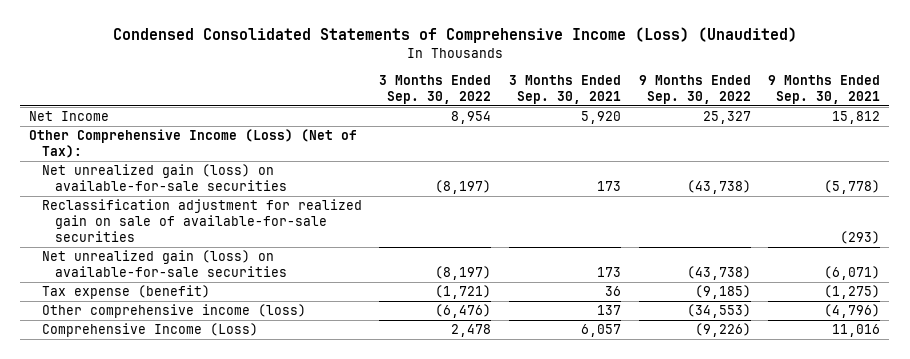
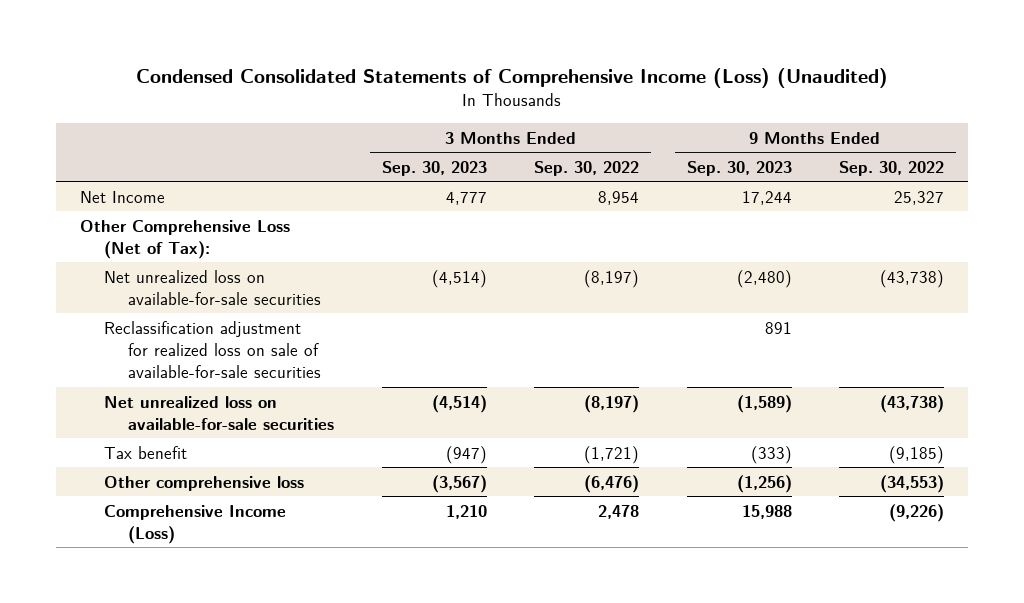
[509,74,622,104] 3 Months Ended Sep. 30, 2021 -> none
[768,74,881,104] 9 Months Ended Sep. 30, 2021 -> none
none -> [381,160,487,176] Sep. 30, 2023
none -> [686,160,792,176] Sep. 30, 2023
[29,129,358,159] Other Comprehensive Income (Loss) (Net of Tax): -> [79,219,290,259] Other Comprehensive Loss (Net of Tax):
[41,164,287,192] Net unrealized gain (loss) on available-for-sale securities -> [104,269,322,305] Net unrealized loss on available-for-sale securities
[41,199,362,243] Reclassification adjustment for realized gain on sale of available-for-sale securities -> [104,320,322,379] Reclassification adjustment for realized loss on sale of available-for-sale securities
[41,250,287,278] Net unrealized gain (loss) on available-for-sale securities -> [104,395,335,430] Net unrealized loss on available-for-sale securities
[41,285,210,300] Tax expense (benefit) -> [104,445,188,459] Tax benefit
[41,304,306,319] Other comprehensive income (loss) -> [104,475,305,491] Other comprehensive loss

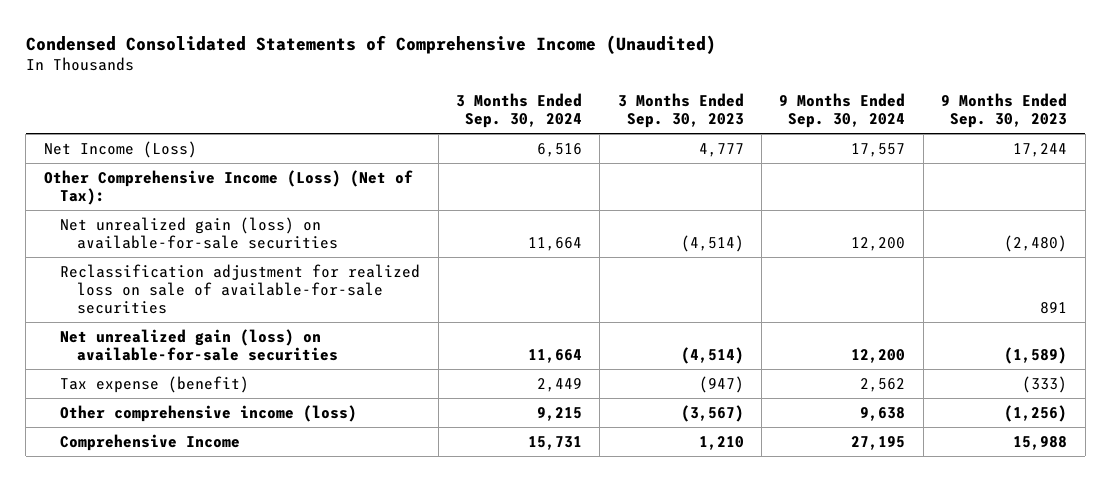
[135,67,888,88] Condensed Consolidated Statements of Comprehensive Income (Loss) (Unaudited) -> [25,34,716,54] Condensed Consolidated Statements of Comprehensive Income (Unaudited)
[534,160,640,176] Sep. 30, 2022 -> none
[839,160,945,176] Sep. 30, 2022 -> none
none -> [455,92,582,128] 3 Months Ended Sep. 30, 2024
none -> [779,92,906,128] 9 Months Ended Sep. 30, 2024
[79,190,165,203] Net Income -> [43,141,197,159] Net Income (Loss)
[79,219,290,259] Other Comprehensive Loss (Net of Tax): -> [43,170,413,205] Other Comprehensive Income (Loss) (Net of Tax):
[104,269,322,305] Net unrealized loss on available-for-sale securities -> [60,217,338,249] Net unrealized gain (loss) on available-for-sale securities
[104,395,335,430] Net unrealized loss on available-for-sale securities -> [60,329,338,361] Net unrealized gain (loss) on available-for-sale securities
[104,445,188,459] Tax benefit -> [60,376,250,394] Tax expense (benefit)
[104,475,305,491] Other comprehensive loss -> [60,405,358,423] Other comprehensive income (loss)
[104,504,287,544] Comprehensive Income (Loss) -> [60,434,241,452] Comprehensive Income

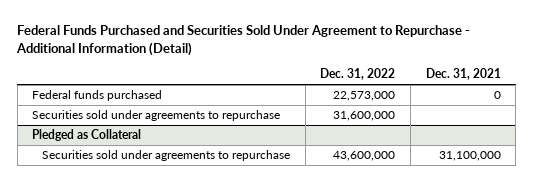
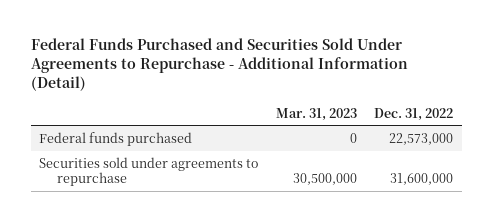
[16,24,471,56] Federal Funds Purchased and Securities Sold Under Agreement to Repurchase - Additional Information (Detail) -> [30,37,408,92] Federal Funds Purchased and Securities Sold Under Agreements to Repurchase - Additional Information (Detail)
[425,68,501,81] Dec. 31, 2021 -> none
none -> [275,107,357,121] Mar. 31, 2023
[32,129,142,142] Pledged as Collateral -> none
[42,150,291,162] Securities sold under agreements to repurchase -> none

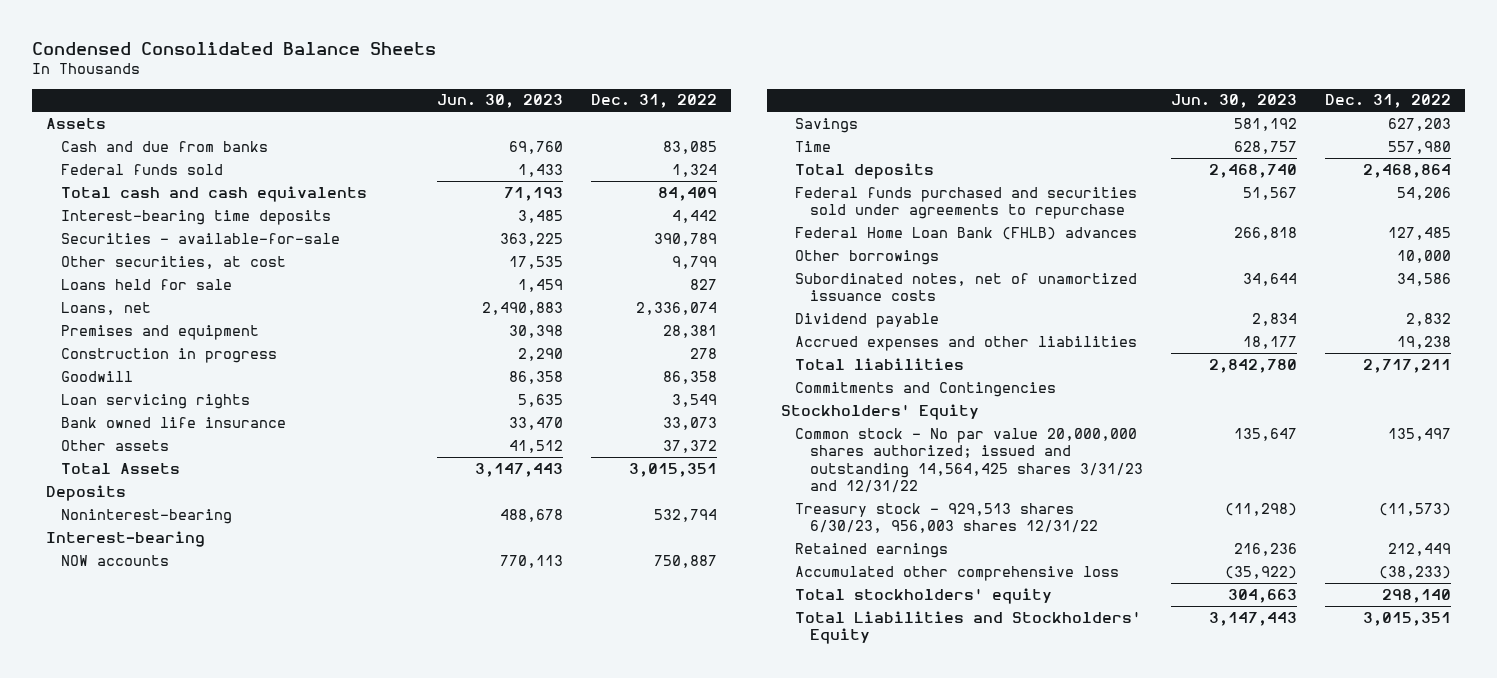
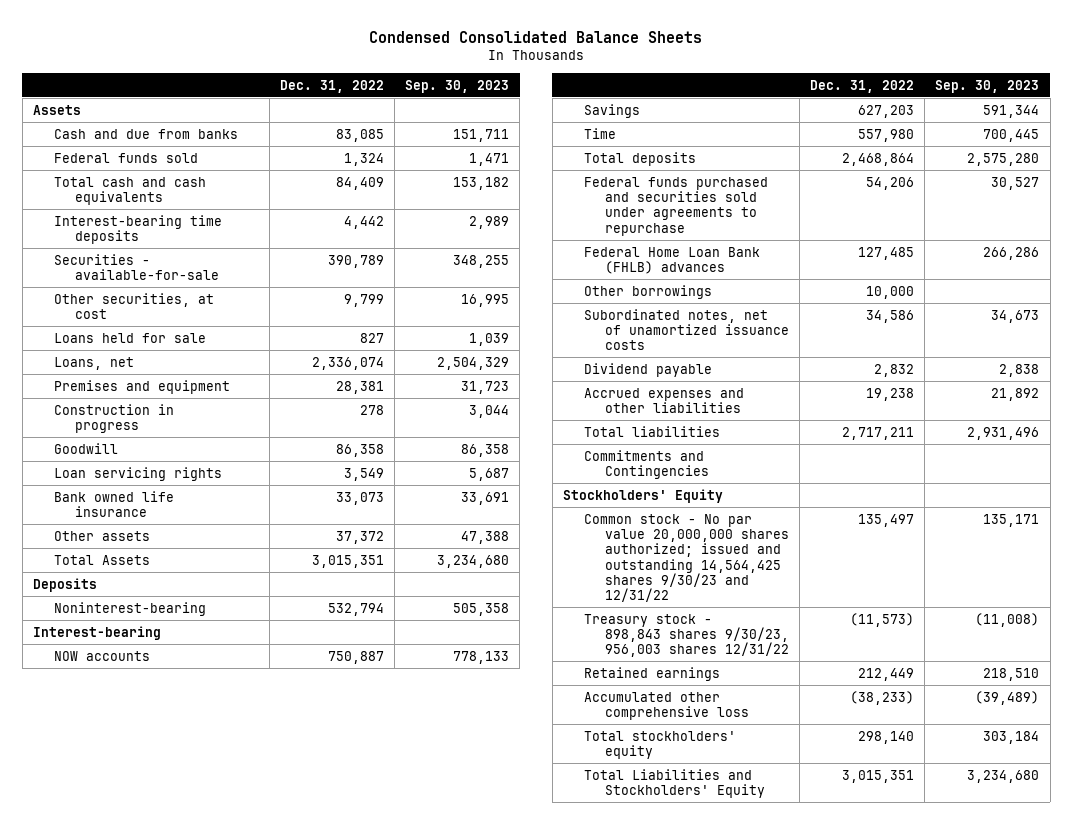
[436,94,563,109] Jun. 30, 2023 -> none
none -> [405,79,510,93] Sep. 30, 2023
[795,427,1144,494] Common stock - No par value 20,000,000 shares authorized; issued and outstanding 14,564,425 shares 3/31/23 and 12/31/22 -> [583,513,789,603] Common stock - No par value 20,000,000 shares authorized; issued and outstanding 14,564,425 shares 9/30/23 and 12/31/22
[795,502,1099,534] Treasury stock - 929,513 shares 6/30/23, 956,003 shares 12/31/22 -> [583,613,789,658] Treasury stock - 898,843 shares 9/30/23, 956,003 shares 12/31/22

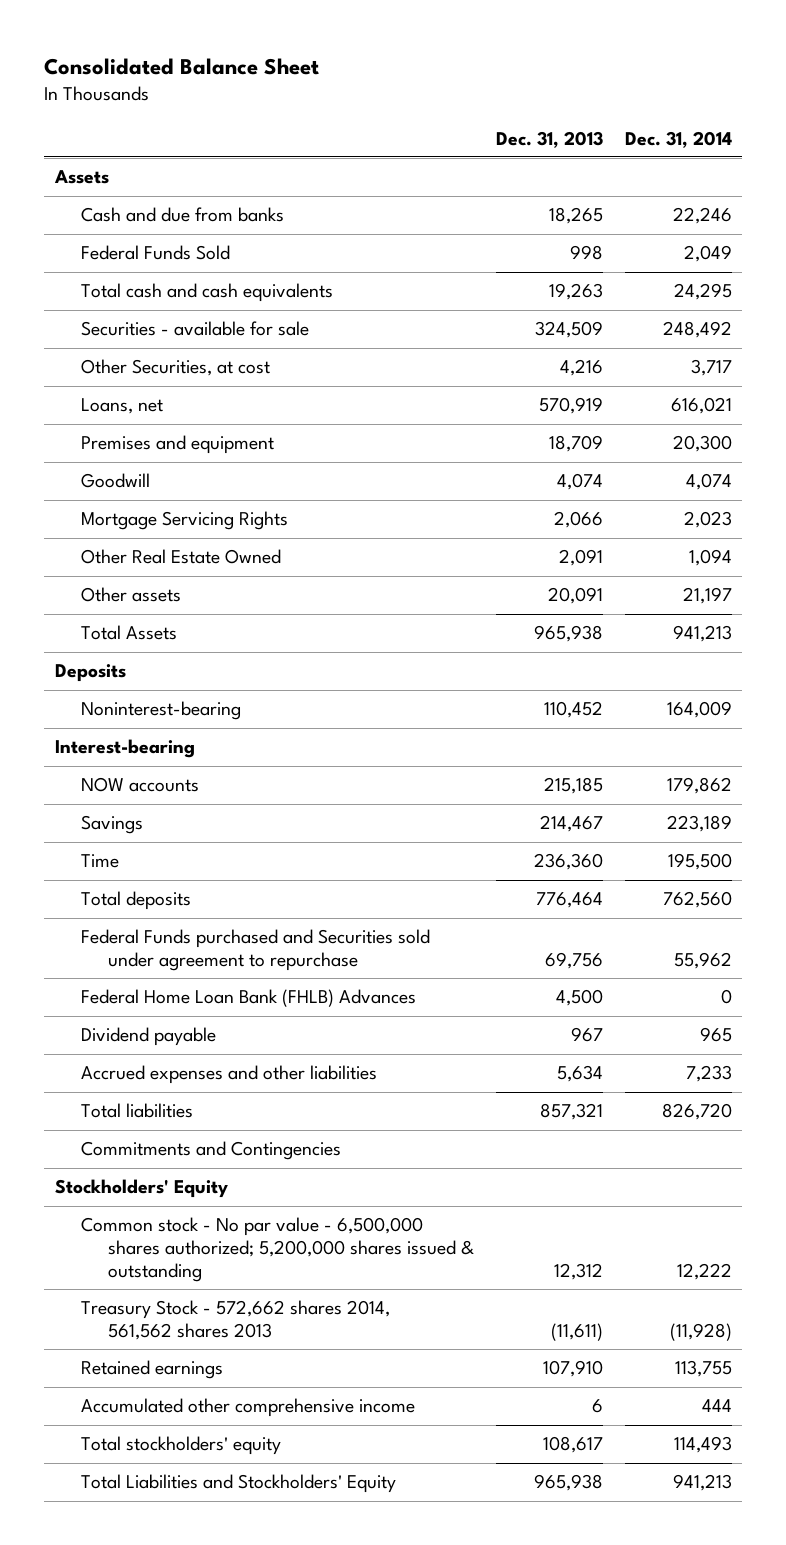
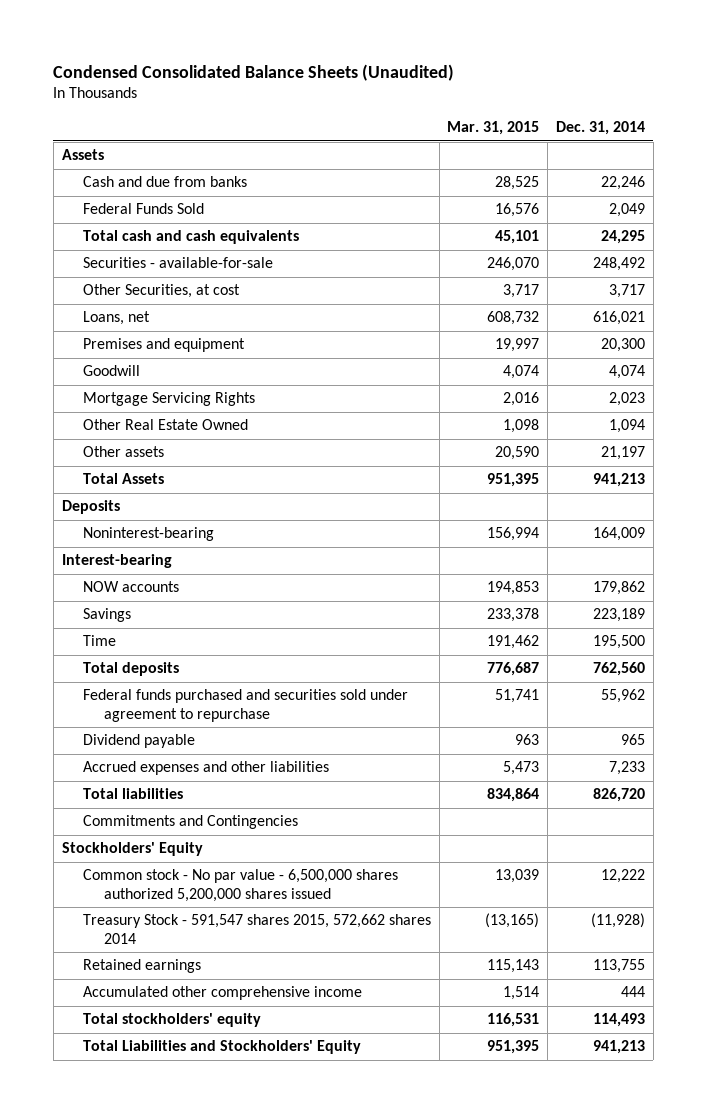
[43,57,319,75] Consolidated Balance Sheet -> [53,63,455,81] Condensed Consolidated Balance Sheets (Unaudited)
[495,130,603,148] Dec. 31, 2013 -> none
none -> [447,121,540,136] Mar. 31, 2015
[81,321,310,337] Securities - available for sale -> [82,257,273,269] Securities - available-for-sale
[81,989,417,1008] Federal Home Loan Bank (FHLB) Advances -> none
[81,929,431,971] Federal Funds purchased and Securities sold under agreement to repurchase -> [82,689,408,722] Federal funds purchased and securities sold under agreement to repurchase
[81,1217,474,1282] Common stock - No par value - 6,500,000 shares authorized; 5,200,000 shares issued & outstanding -> [82,869,398,902] Common stock - No par value - 6,500,000 shares authorized 5,200,000 shares issued
[81,1300,391,1340] Treasury Stock - 572,662 shares 2014, 561,562 shares 2013 -> [82,914,431,944] Treasury Stock - 591,547 shares 2015, 572,662 shares 2014

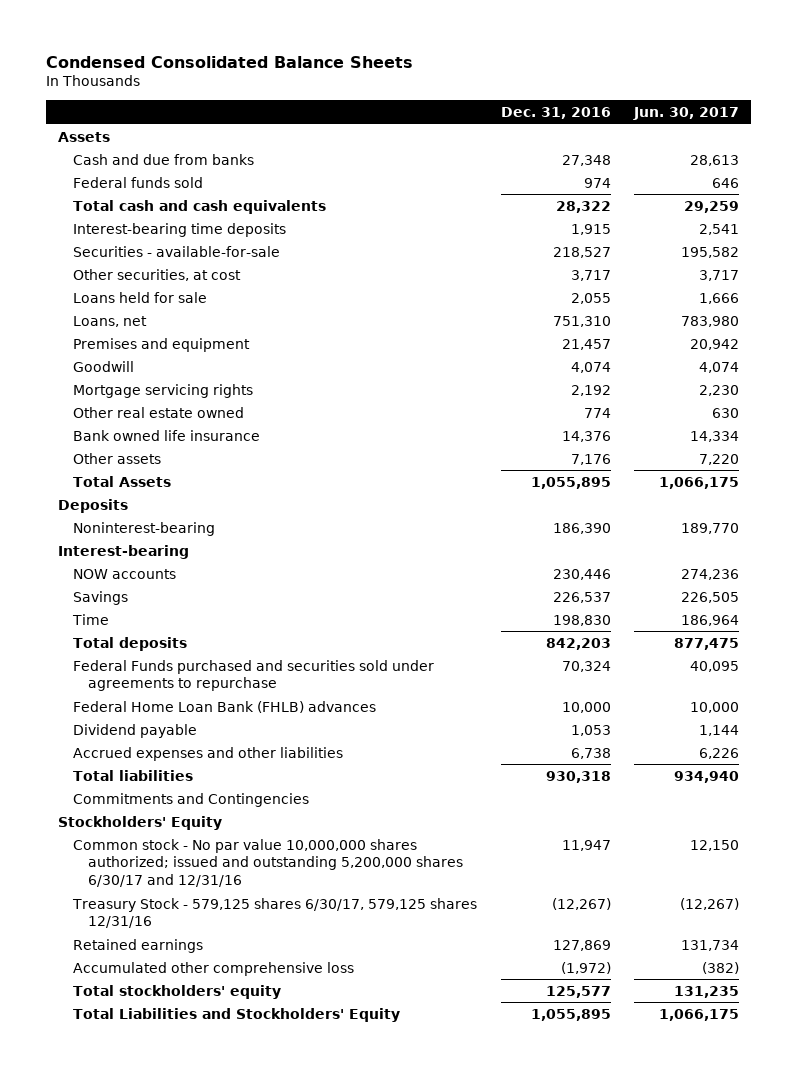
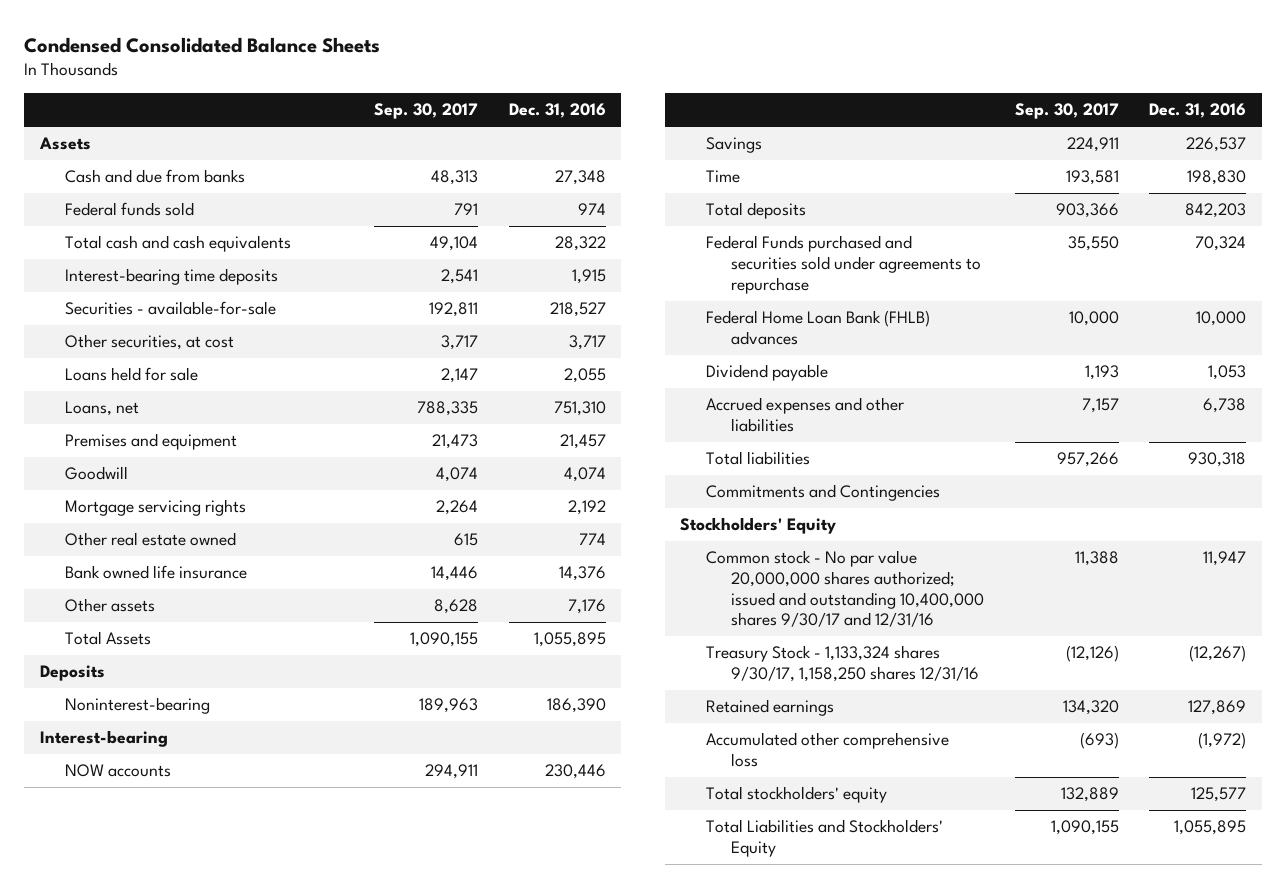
[633,106,740,120] Jun. 30, 2017 -> none
none -> [373,103,478,120] Sep. 30, 2017
[73,838,464,887] Common stock - No par value 10,000,000 shares authorized; issued and outstanding 5,200,000 shares 6/30/17 and 12/31/16 -> [705,550,984,628] Common stock - No par value 20,000,000 shares authorized; issued and outstanding 10,400,000 shares 9/30/17 and 12/31/16
[72,897,478,929] Treasury Stock - 579,125 shares 6/30/17, 579,125 shares 12/31/16 -> [705,645,979,683] Treasury Stock - 1,133,324 shares 9/30/17, 1,158,250 shares 12/31/16

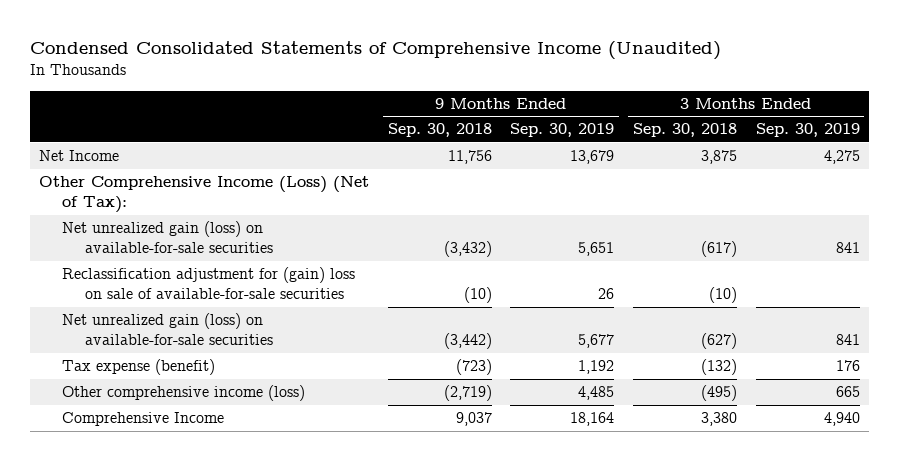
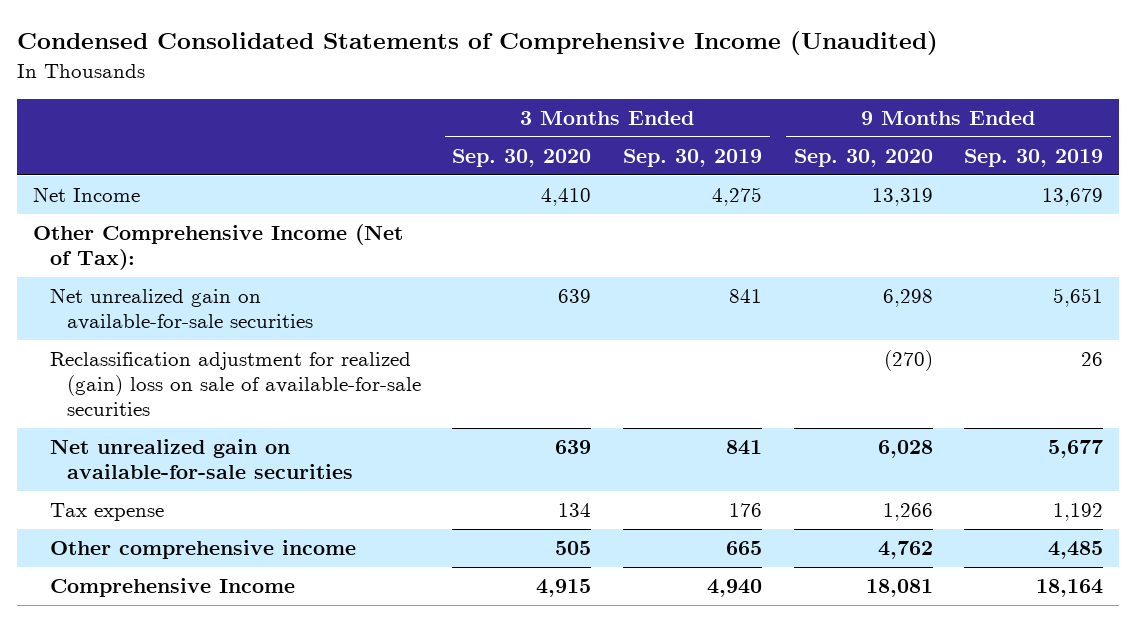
[387,123,492,138] Sep. 30, 2018 -> none
[632,123,737,138] Sep. 30, 2018 -> none
none -> [452,148,592,167] Sep. 30, 2020
none -> [793,148,933,167] Sep. 30, 2020
[39,176,370,214] Other Comprehensive Income (Loss) (Net of Tax): -> [32,224,403,271] Other Comprehensive Income (Net of Tax):
[62,221,274,254] Net unrealized gain (loss) on available-for-sale securities -> [49,288,313,331] Net unrealized gain on available-for-sale securities
[62,267,356,300] Reclassification adjustment for (gain) loss on sale of available-for-sale securities -> [49,352,421,416] Reclassification adjustment for realized (gain) loss on sale of available-for-sale securities
[62,313,274,346] Net unrealized gain (loss) on available-for-sale securities -> [49,439,353,480] Net unrealized gain on available-for-sale securities
[62,359,216,376] Tax expense (benefit) -> [49,503,164,522] Tax expense
[62,385,306,402] Other comprehensive income (loss) -> [49,540,356,560] Other comprehensive income

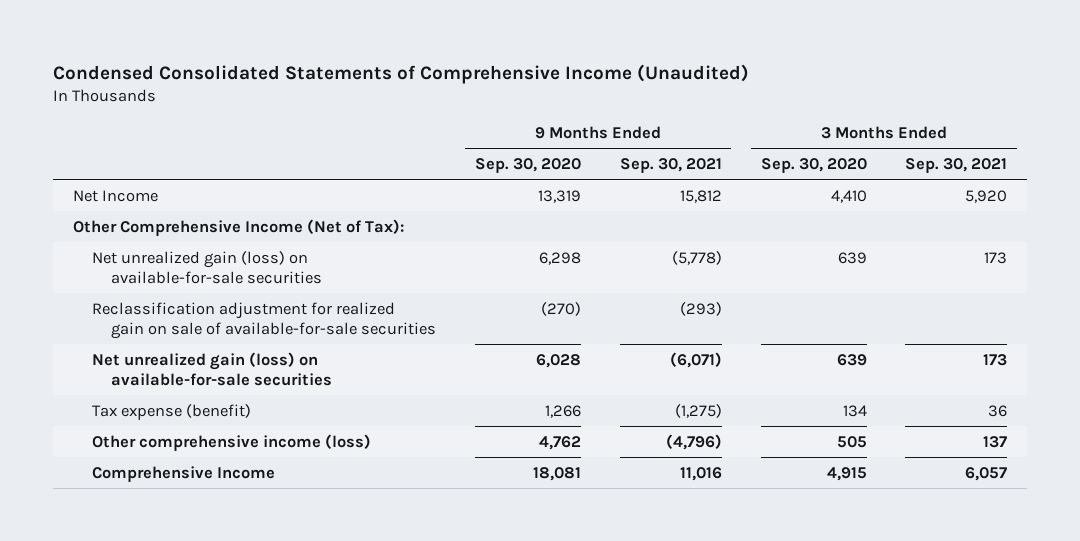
[622,148,762,167] Sep. 30, 2019 -> none
[964,148,1104,167] Sep. 30, 2019 -> none
none -> [619,158,722,174] Sep. 30, 2021
none -> [905,158,1008,174] Sep. 30, 2021
[49,288,313,331] Net unrealized gain on available-for-sale securities -> [91,250,322,284] Net unrealized gain (loss) on available-for-sale securities
[49,352,421,416] Reclassification adjustment for realized (gain) loss on sale of available-for-sale securities -> [91,301,436,339] Reclassification adjustment for realized gain on sale of available-for-sale securities
[49,439,353,480] Net unrealized gain on available-for-sale securities -> [91,351,332,386] Net unrealized gain (loss) on available-for-sale securities
[49,503,164,522] Tax expense -> [91,403,251,420] Tax expense (benefit)
[49,540,356,560] Other comprehensive income -> [91,433,371,451] Other comprehensive income (loss)

